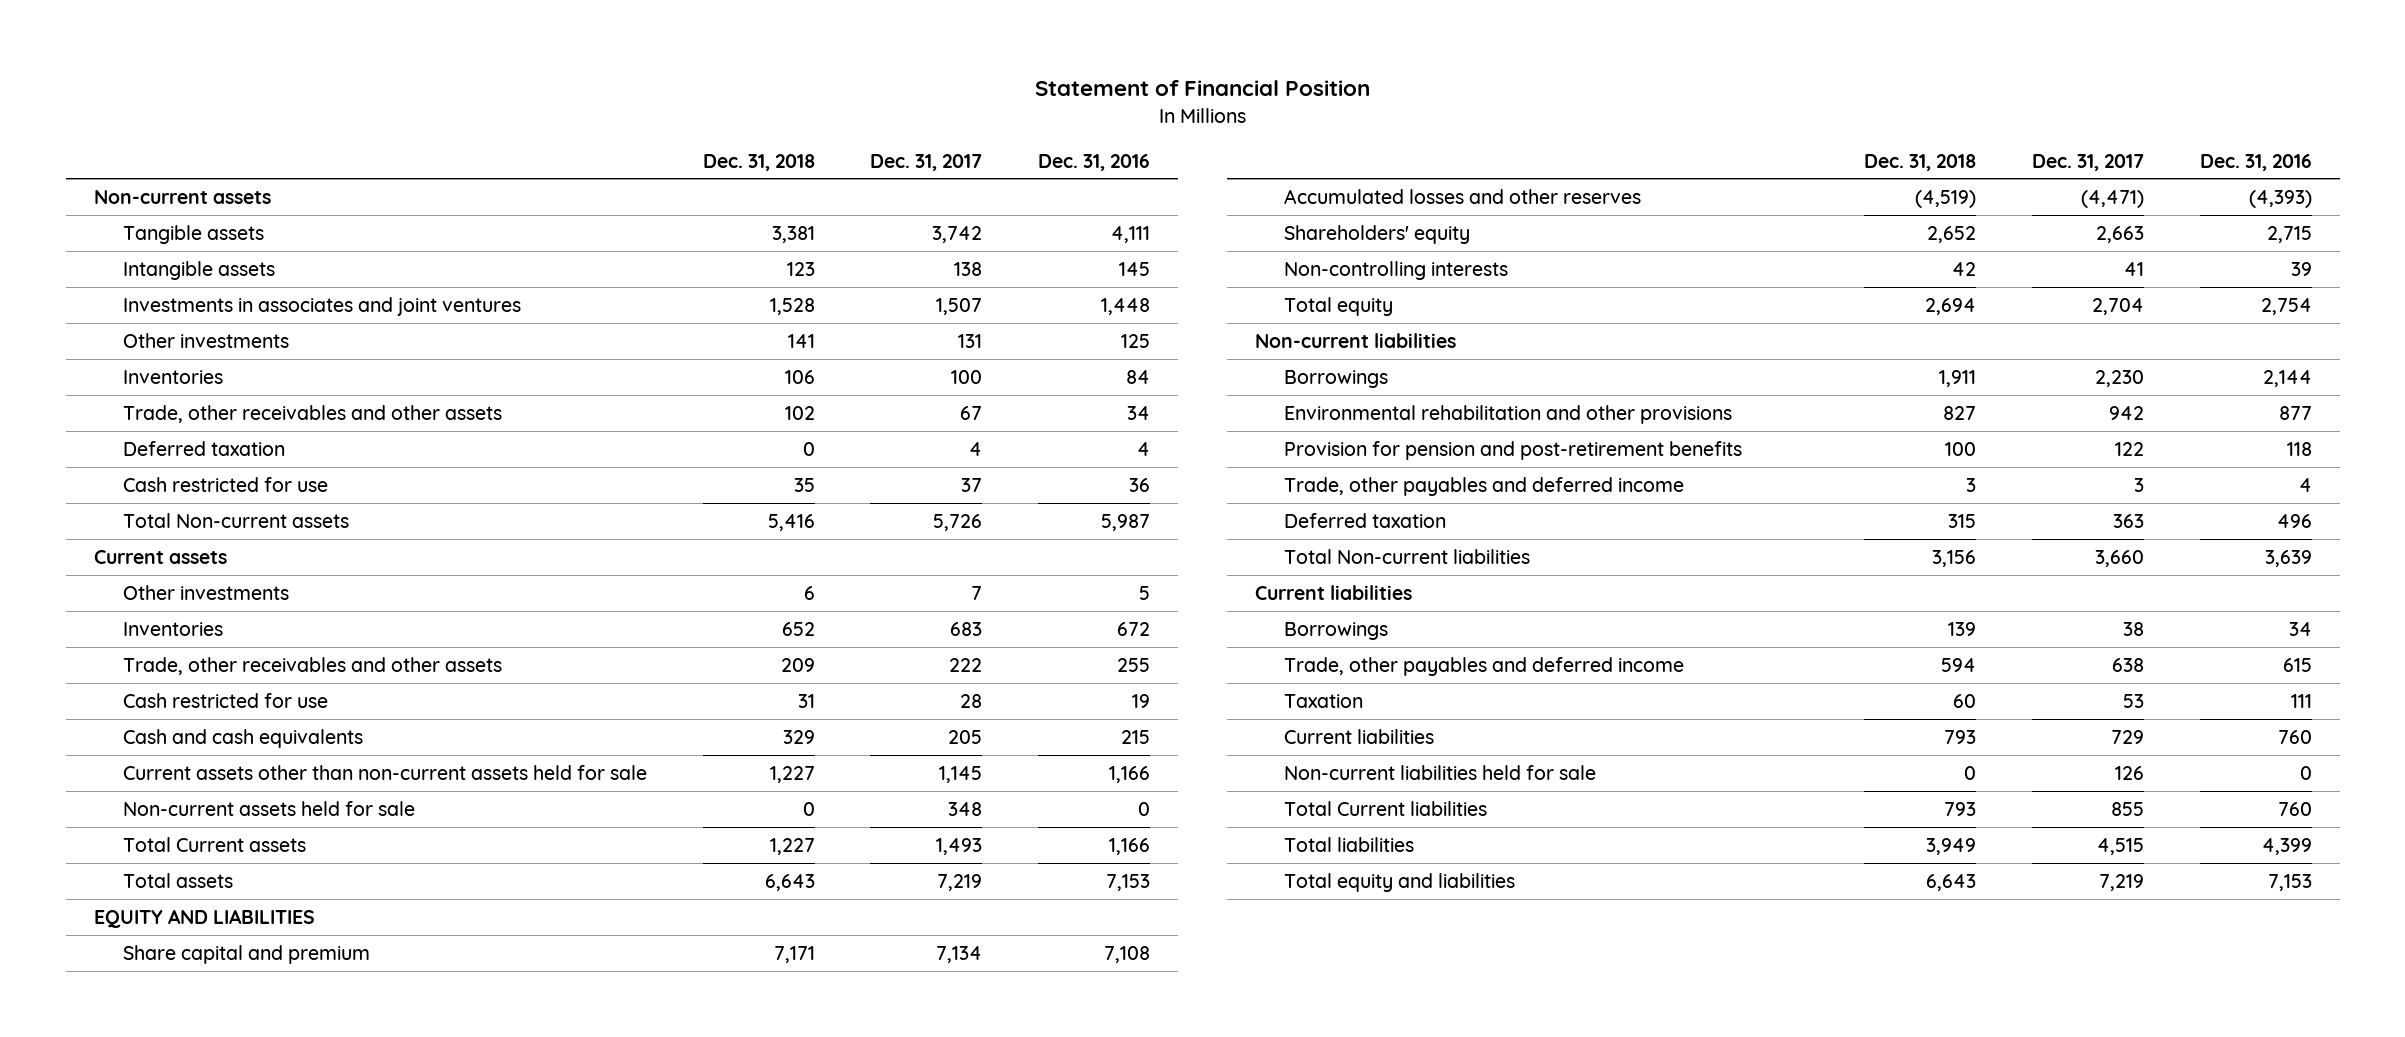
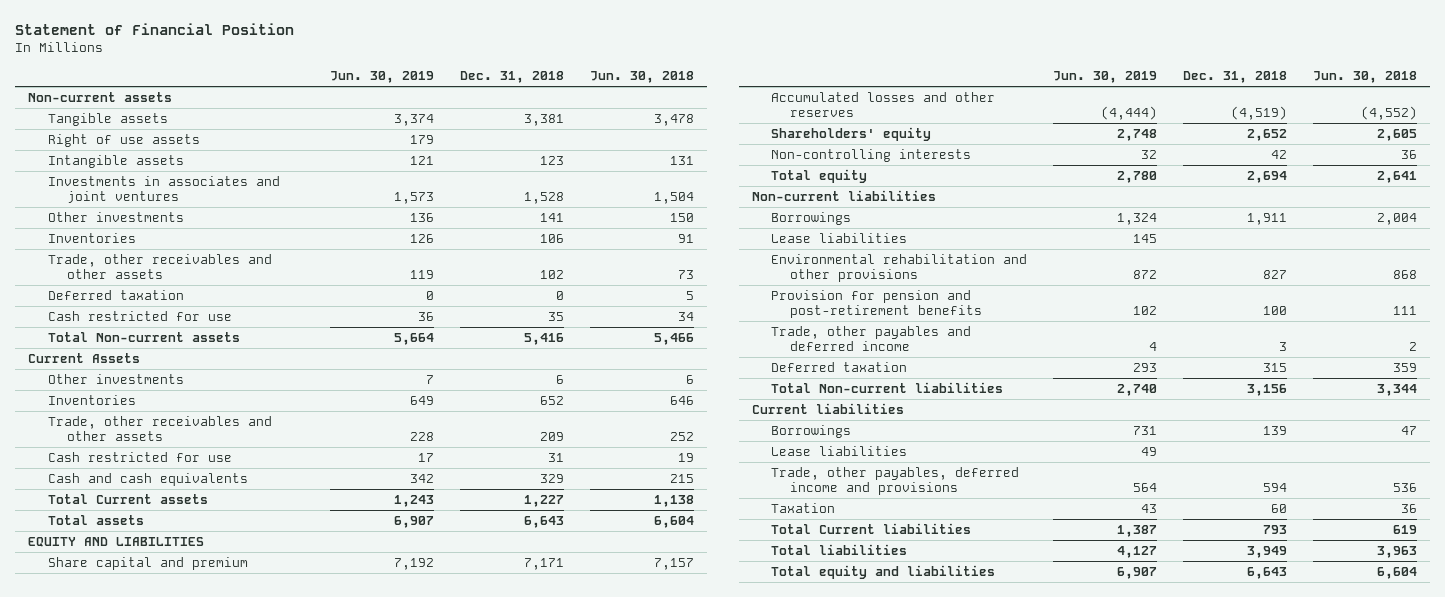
[870,153,983,171] Dec. 31, 2017 -> none
[1038,153,1151,171] Dec. 31, 2016 -> none
none -> [329,71,434,84] Jun. 30, 2019
none -> [589,71,694,84] Jun. 30, 2018
none -> [47,133,200,147] Right of use assets
[93,549,227,564] Current assets -> [28,352,141,363] Current Assets
[122,764,647,780] Current assets other than non-current assets held for sale -> none
[122,800,415,816] Non-current assets held for sale -> none
none -> [770,232,907,243] Lease liabilities
none -> [770,445,907,456] Lease liabilities
[1284,656,1685,676] Trade, other payables and deferred income -> [770,466,1019,495] Trade, other payables, deferred income and provisions
[1284,728,1435,744] Current liabilities -> none
[1284,764,1597,780] Non-current liabilities held for sale -> none

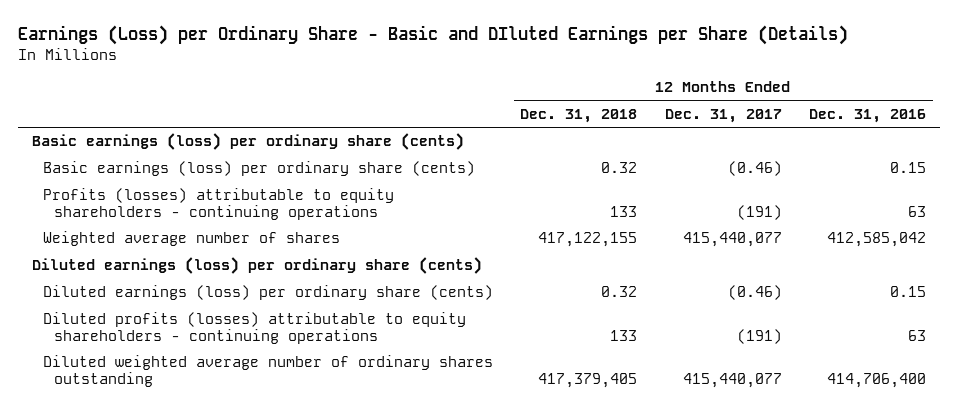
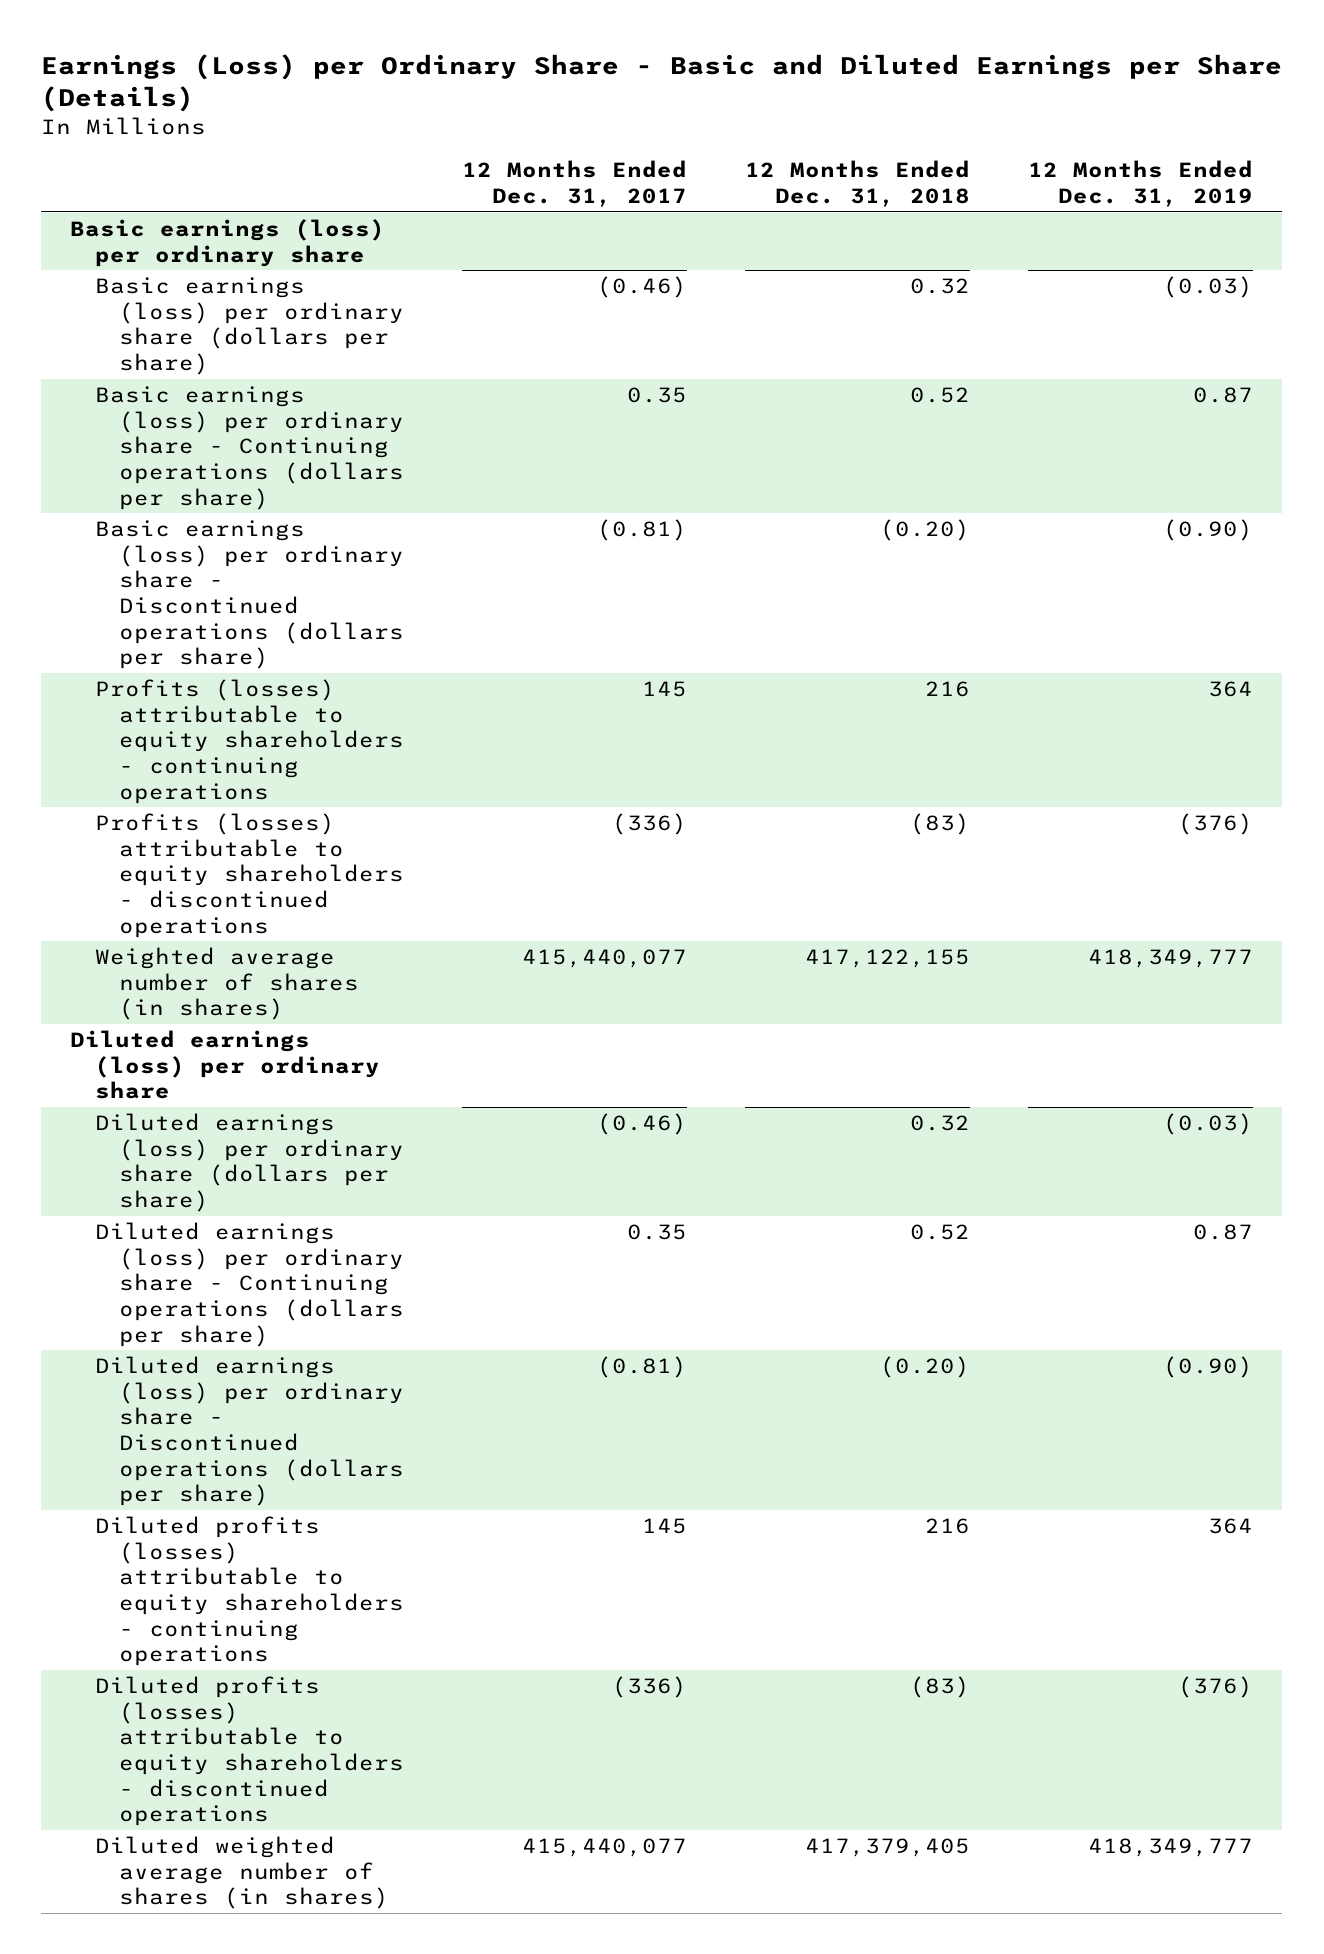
[18,25,849,46] Earnings (Loss) per Ordinary Share - Basic and DIluted Earnings per Share (Details) -> [41,53,1283,112] Earnings (Loss) per Ordinary Share - Basic and Diluted Earnings per Share (Details)
[809,109,927,124] Dec. 31, 2016 -> none
none -> [1028,160,1254,208] 12 Months Ended Dec. 31, 2019
[31,133,464,151] Basic earnings (loss) per ordinary share (cents) -> [70,219,386,267] Basic earnings (loss) per ordinary share
[42,161,475,177] Basic earnings (loss) per ordinary share (cents) -> [94,277,404,376] Basic earnings (loss) per ordinary share (dollars per share)
none -> [94,386,404,510] Basic earnings (loss) per ordinary share - Continuing operations (dollars per share)
none -> [94,520,404,670] Basic earnings (loss) per ordinary share - Discontinued operations (dollars per share)
[610,206,638,218] 133 -> [925,681,971,698] 216
[736,205,782,221] (191) -> [641,681,687,698] 145
none -> [94,813,404,938] Profits (losses) attributable to equity shareholders - discontinued operations
[42,231,340,247] Weighted average number of shares -> [94,947,359,1021] Weighted average number of shares (in shares)
[31,257,482,275] Diluted earnings (loss) per ordinary share (cents) -> [70,1030,380,1100] Diluted earnings (loss) per ordinary share
[42,285,493,301] Diluted earnings (loss) per ordinary share (cents) -> [94,1113,404,1213] Diluted earnings (loss) per ordinary share (dollars per share)
none -> [94,1222,404,1347] Diluted earnings (loss) per ordinary share - Continuing operations (dollars per share)
none -> [94,1356,404,1507] Diluted earnings (loss) per ordinary share - Discontinued operations (dollars per share)
[610,330,638,342] 133 -> [925,1518,971,1535] 216
[736,329,782,345] (191) -> [641,1518,687,1535] 145
none -> [94,1676,404,1827] Diluted profits (losses) attributable to equity shareholders - discontinued operations
[42,355,493,388] Diluted weighted average number of ordinary shares outstanding -> [94,1836,389,1910] Diluted weighted average number of shares (in shares)

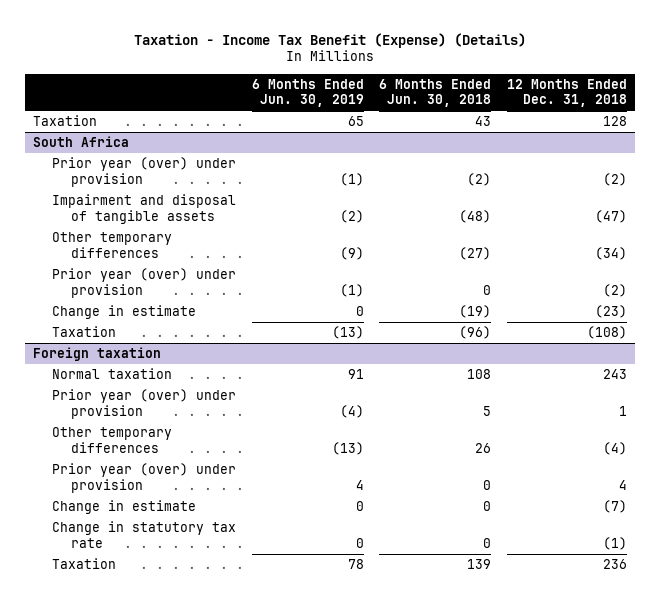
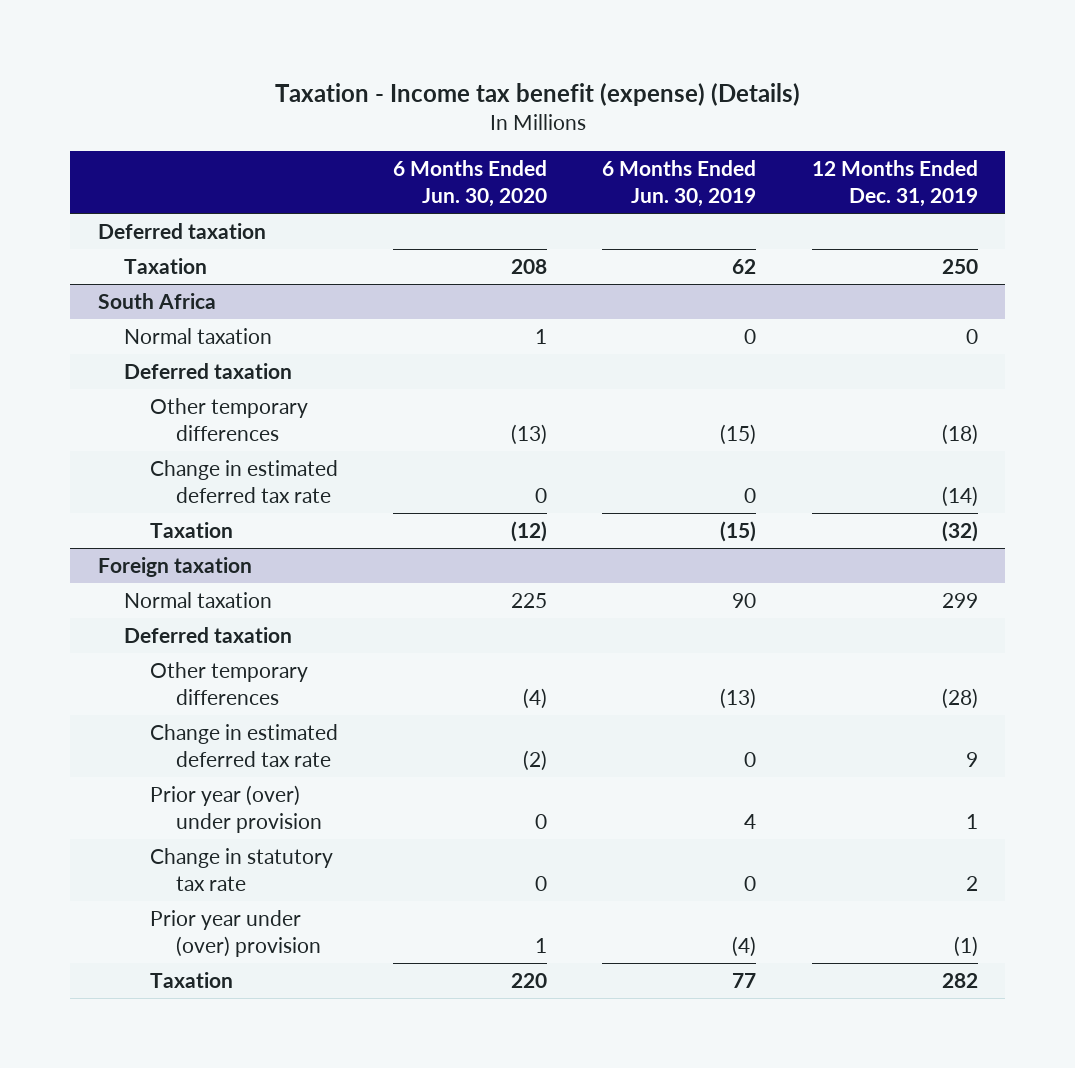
[134,32,527,48] Taxation - Income Tax Benefit (Expense) (Details) -> [274,83,800,107] Taxation - Income tax benefit (expense) (Details)
[379,78,492,108] 6 Months Ended Jun. 30, 2018 -> none
[507,78,628,108] 12 Months Ended Dec. 31, 2018 -> none
none -> [392,160,547,207] 6 Months Ended Jun. 30, 2020
none -> [811,160,978,207] 12 Months Ended Dec. 31, 2019
none -> [97,223,266,240] Deferred taxation
[347,116,364,127] 65 -> [732,259,757,275] 62
[52,157,237,187] Prior year (over) under provision -> none
[52,194,237,224] Impairment and disposal of tangible assets -> none
[52,268,237,298] Prior year (over) under provision -> none
none -> [123,328,272,345] Normal taxation
none -> [123,363,292,380] Deferred taxation
[339,246,364,260] (9) -> [720,423,757,445] (15)
[52,305,197,320] Change in estimate -> [149,460,338,503] Change in estimated deferred tax rate
[331,326,364,340] (13) -> [720,521,757,543] (15)
[52,389,237,419] Prior year (over) under provision -> none
[347,369,364,380] 91 -> [732,593,757,609] 90
none -> [123,627,292,644] Deferred taxation
none -> [149,724,338,767] Change in estimated deferred tax rate
[52,500,197,515] Change in estimate -> none
none -> [149,910,321,957] Prior year under (over) provision
[347,559,364,570] 78 -> [732,973,757,989] 77

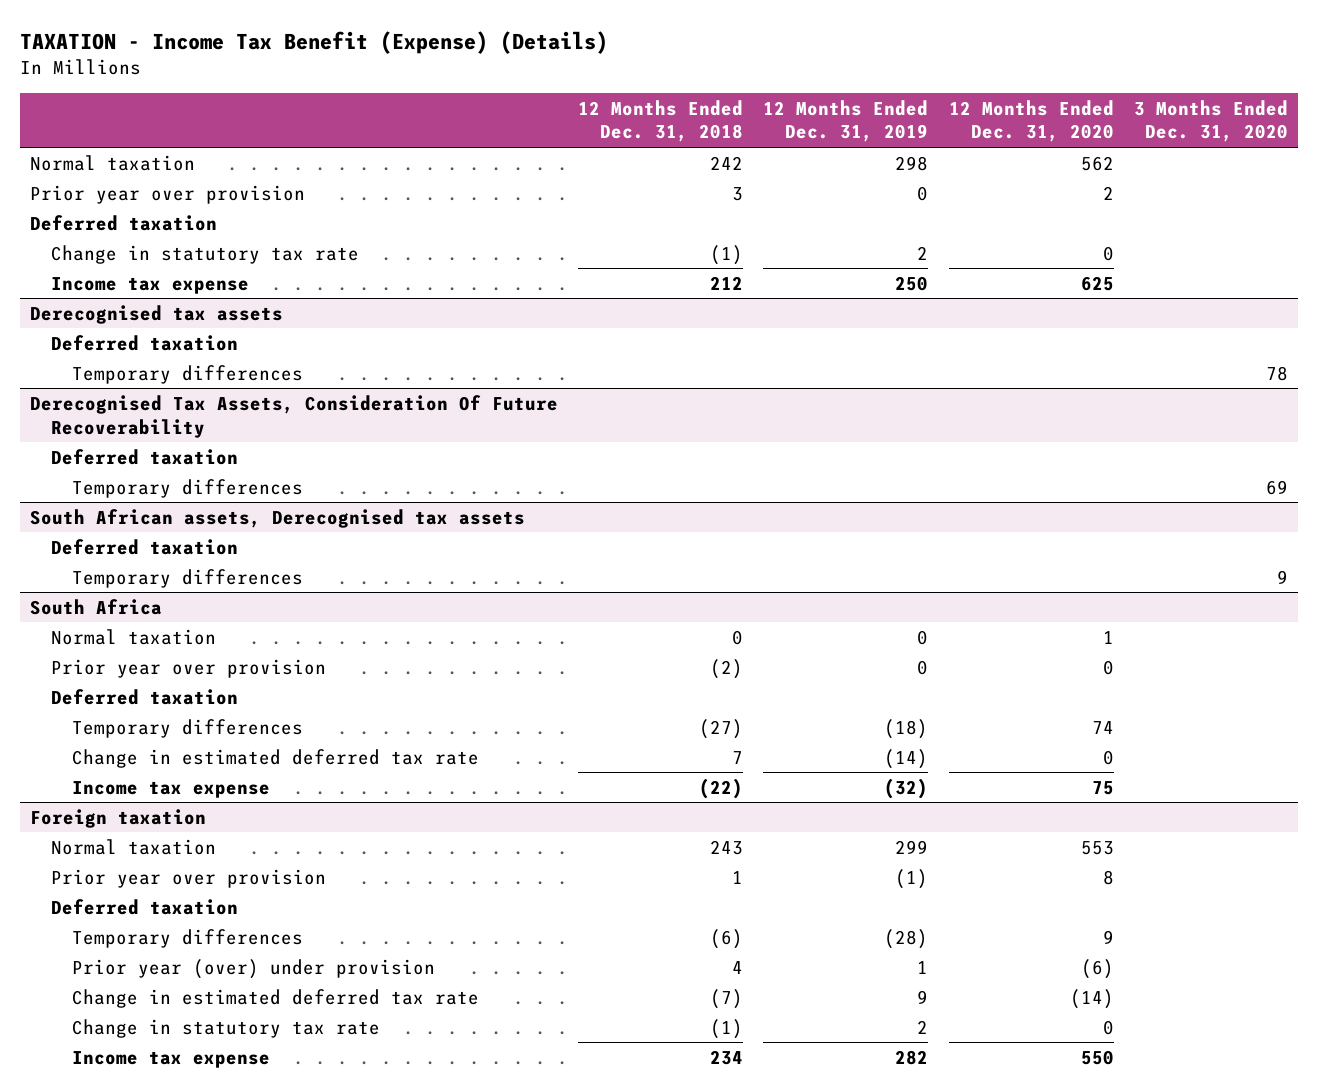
[274,83,800,107] Taxation - Income tax benefit (expense) (Details) -> [19,31,608,55] TAXATION - Income Tax Benefit (Expense) (Details)
[392,160,547,207] 6 Months Ended Jun. 30, 2020 -> none
[602,160,757,207] 6 Months Ended Jun. 30, 2019 -> none
none -> [578,99,744,143] 12 Months Ended Dec. 31, 2018
none -> [948,99,1114,143] 12 Months Ended Dec. 31, 2020
none -> [1133,99,1288,143] 3 Months Ended Dec. 31, 2020
none -> [30,154,196,171] Normal taxation
none -> [30,184,306,204] Prior year over provision
none -> [50,244,359,264] Change in statutory tax rate
[123,258,207,275] Taxation -> [50,276,249,294] Income tax expense
none -> [30,304,284,324] Derecognised tax assets
none -> [50,334,238,351] Deferred taxation
none -> [71,364,303,384] Temporary differences
none -> [30,394,559,438] Derecognised Tax Assets, Consideration Of Future Recoverability
none -> [50,448,238,465] Deferred taxation
none -> [71,478,303,498] Temporary differences
none -> [30,508,526,528] South African assets, Derecognised tax assets
none -> [50,538,238,555] Deferred taxation
none -> [71,568,303,588] Temporary differences
none -> [50,658,326,678] Prior year over provision
[149,398,308,441] Other temporary differences -> [71,718,303,738] Temporary differences
[149,522,233,539] Taxation -> [71,780,270,798] Income tax expense
none -> [50,868,326,888] Prior year over provision
[149,662,308,705] Other temporary differences -> [71,928,303,948] Temporary differences
[149,724,338,767] Change in estimated deferred tax rate -> [71,988,479,1008] Change in estimated deferred tax rate
[149,910,321,957] Prior year under (over) provision -> none
[149,972,233,989] Taxation -> [71,1050,270,1068] Income tax expense

